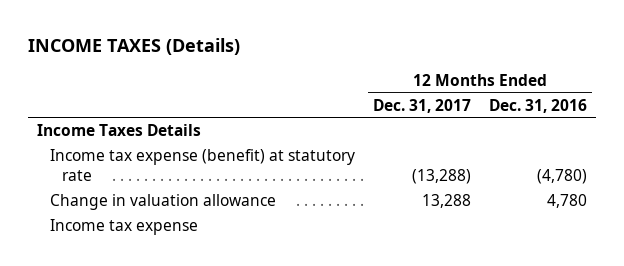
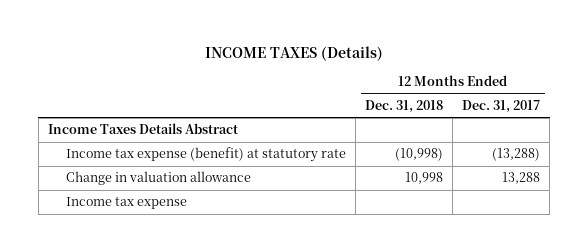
[489,98,588,113] Dec. 31, 2016 -> none
none -> [365,100,444,114] Dec. 31, 2018
[36,124,201,137] Income Taxes Details -> [47,123,238,135] Income Taxes Details Abstract

